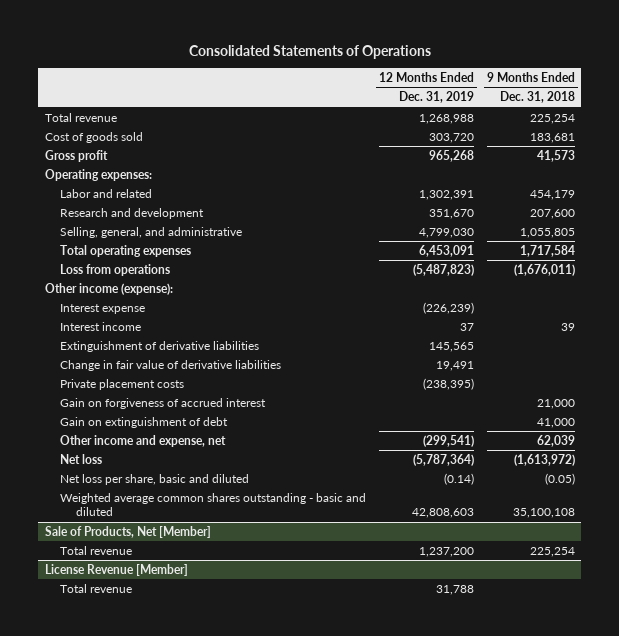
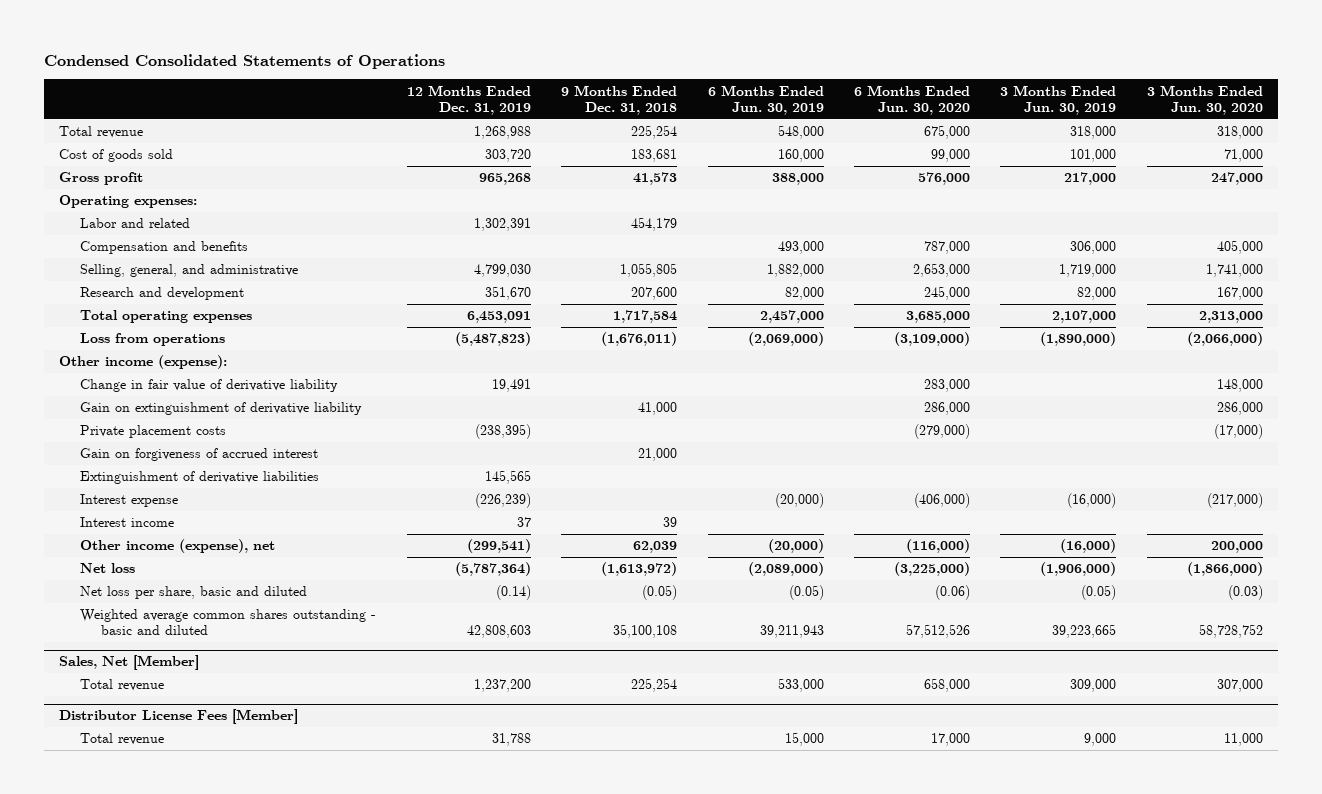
[188,45,431,60] Consolidated Statements of Operations -> [44,53,446,69] Condensed Consolidated Statements of Operations
none -> [707,84,824,115] 6 Months Ended Jun. 30, 2019
none -> [853,84,970,115] 6 Months Ended Jun. 30, 2020
none -> [1000,84,1117,115] 3 Months Ended Jun. 30, 2019
none -> [1146,84,1263,115] 3 Months Ended Jun. 30, 2020
none -> [80,241,249,255] Compensation and benefits
[60,207,205,219] Research and development -> [80,287,245,301] Research and development
[60,359,282,371] Change in fair value of derivative liabilities -> [80,379,339,393] Change in fair value of derivative liability
none -> [80,402,363,416] Gain on extinguishment of derivative liability
[60,416,229,428] Gain on extinguishment of debt -> none
[60,340,260,352] Extinguishment of derivative liabilities -> [80,471,320,485] Extinguishment of derivative liabilities
[60,303,146,314] Interest expense -> [80,494,179,508] Interest expense
[60,321,142,331] Interest income -> [80,517,175,528] Interest income
[60,434,227,447] Other income and expense, net -> [80,539,276,554] Other income (expense), net
[44,525,211,538] Sale of Products, Net [Member] -> none
none -> [59,655,200,671] Sales, Net [Member]
[44,563,188,576] License Revenue [Member] -> none
none -> [59,709,299,725] Distributor License Fees [Member]

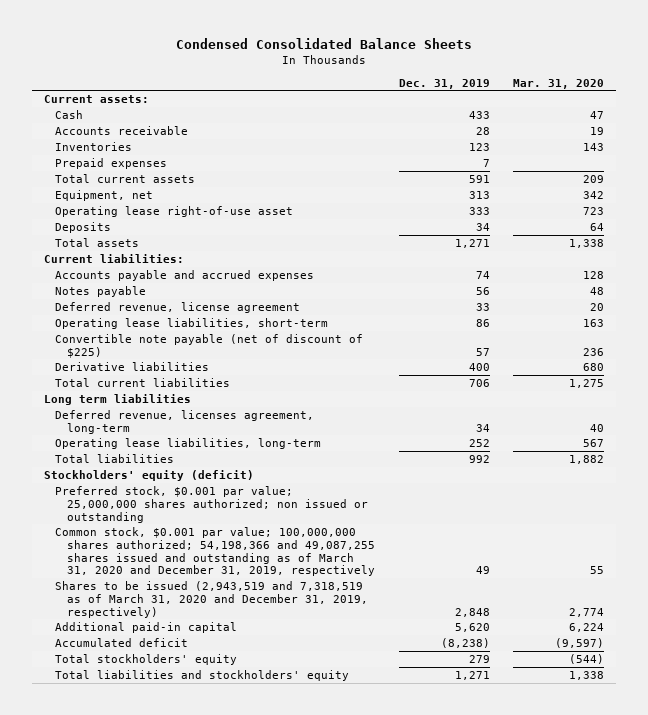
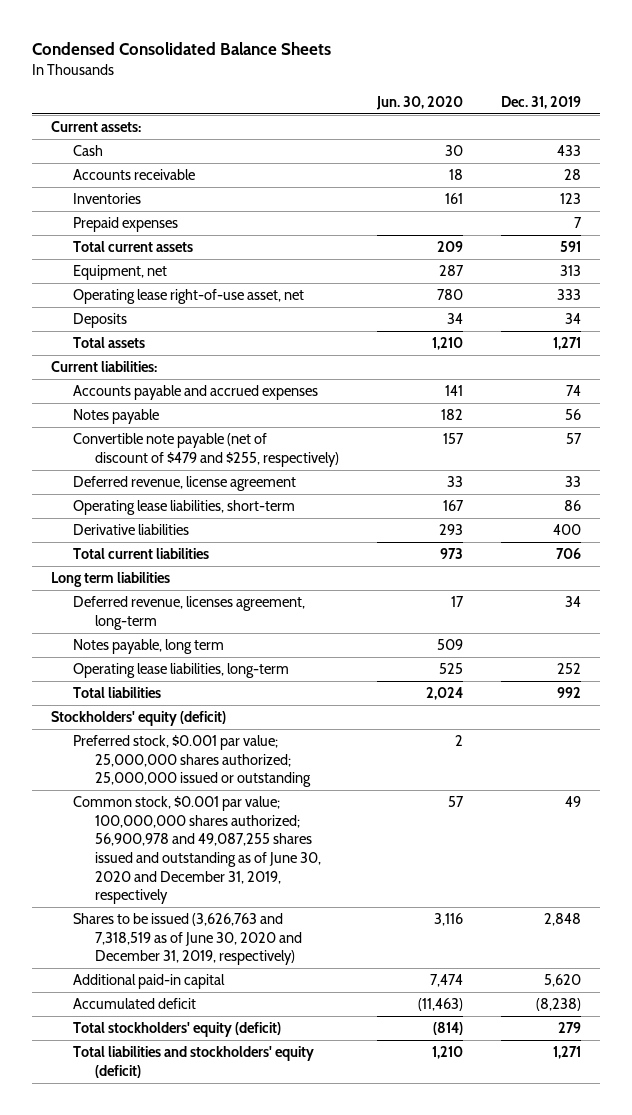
[513,78,605,89] Mar. 31, 2020 -> none
none -> [376,95,464,110] Jun. 30, 2020
[55,205,294,217] Operating lease right-of-use asset -> [73,289,305,305] Operating lease right-of-use asset, net
none -> [73,433,340,467] Convertible note payable (net of discount of $479 and $255, respectively)
[55,333,364,358] Convertible note payable (net of discount of $225) -> none
none -> [73,639,225,655] Notes payable, long term
[55,485,368,523] Preferred stock, $0.001 par value; 25,000,000 shares authorized; non issued or outstanding -> [73,735,312,788] Preferred stock, $0.001 par value; 25,000,000 shares authorized; 25,000,000 issued or outstanding
[55,526,375,577] Common stock, $0.001 par value; 100,000,000 shares authorized; 54,198,366 and 49,087,255 shares issued and outstanding as of March 31, 2020 and December 31, 2019, respectively -> [73,796,322,905] Common stock, $0.001 par value; 100,000,000 shares authorized; 56,900,978 and 49,087,255 shares issued and outstanding as of June 30, 2020 and December 31, 2019, respectively
[55,580,368,618] Shares to be issued (2,943,519 and 7,318,519 as of March 31, 2020 and December 31, 2019, respectively) -> [73,913,303,966] Shares to be issued (3,626,763 and 7,318,519 as of June 30, 2020 and December 31, 2019, respectively)
[55,653,238,665] Total stockholders' equity -> [73,1022,282,1038] Total stockholders' equity (deficit)
[55,669,350,681] Total liabilities and stockholders' equity -> [73,1046,315,1078] Total liabilities and stockholders' equity (deficit)

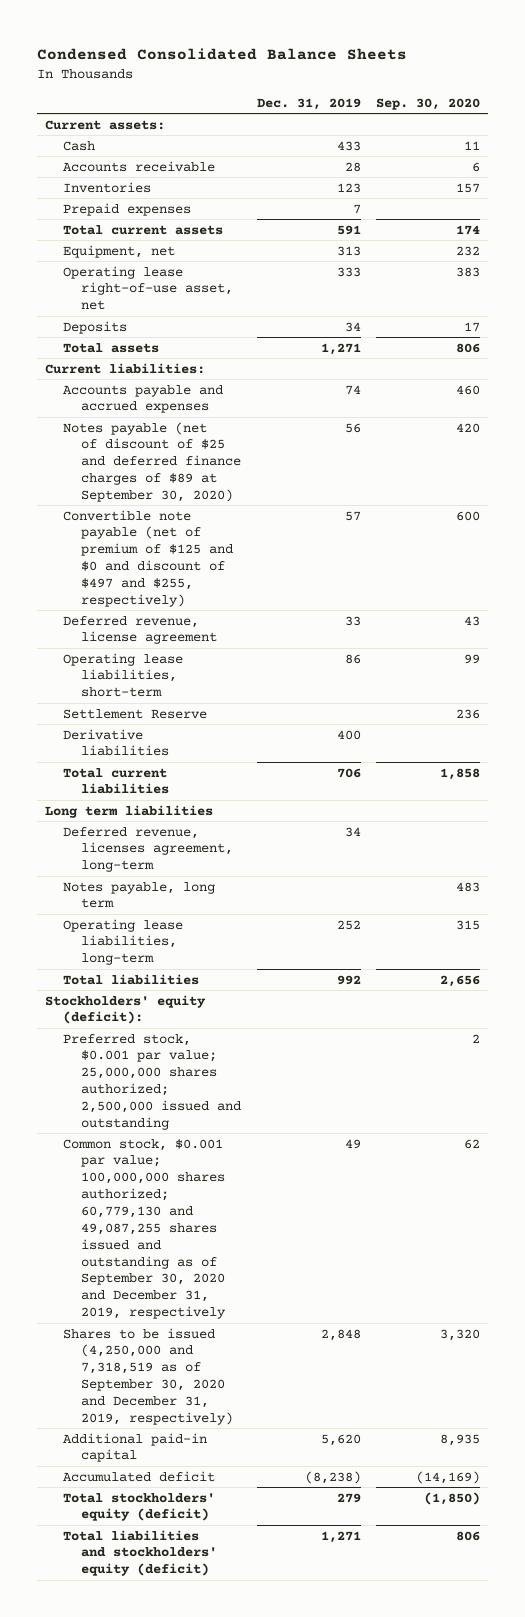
[376,95,464,110] Jun. 30, 2020 -> none
none -> [376,97,481,110] Sep. 30, 2020
[73,409,160,425] Notes payable -> none
none -> [63,421,242,503] Notes payable (net of discount of $25 and deferred finance charges of $89 at September 30, 2020)
[73,433,340,467] Convertible note payable (net of discount of $479 and $255, respectively) -> [63,509,234,607] Convertible note payable (net of premium of $125 and $0 and discount of $497 and $255, respectively)
none -> [63,708,208,719] Settlement Reserve
[51,711,227,727] Stockholders' equity (deficit) -> [45,994,207,1025] Stockholders' equity (deficit):
[73,735,312,788] Preferred stock, $0.001 par value; 25,000,000 shares authorized; 25,000,000 issued or outstanding -> [63,1033,242,1130] Preferred stock, $0.001 par value; 25,000,000 shares authorized; 2,500,000 issued and outstanding
[73,796,322,905] Common stock, $0.001 par value; 100,000,000 shares authorized; 56,900,978 and 49,087,255 shares issued and outstanding as of June 30, 2020 and December 31, 2019, respectively -> [63,1138,227,1320] Common stock, $0.001 par value; 100,000,000 shares authorized; 60,779,130 and 49,087,255 shares issued and outstanding as of September 30, 2020 and December 31, 2019, respectively
[73,913,303,966] Shares to be issued (3,626,763 and 7,318,519 as of June 30, 2020 and December 31, 2019, respectively) -> [63,1327,234,1425] Shares to be issued (4,250,000 and 7,318,519 as of September 30, 2020 and December 31, 2019, respectively)

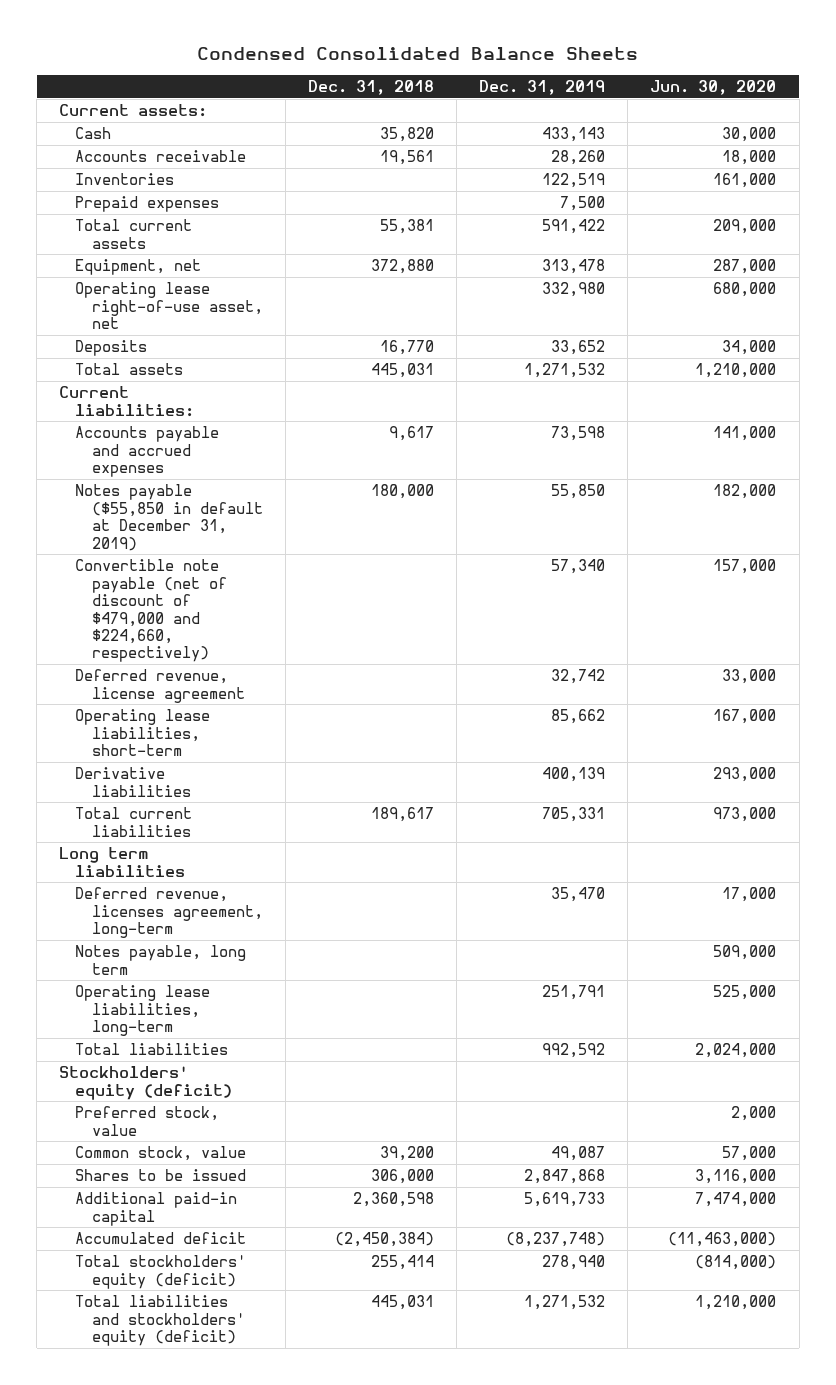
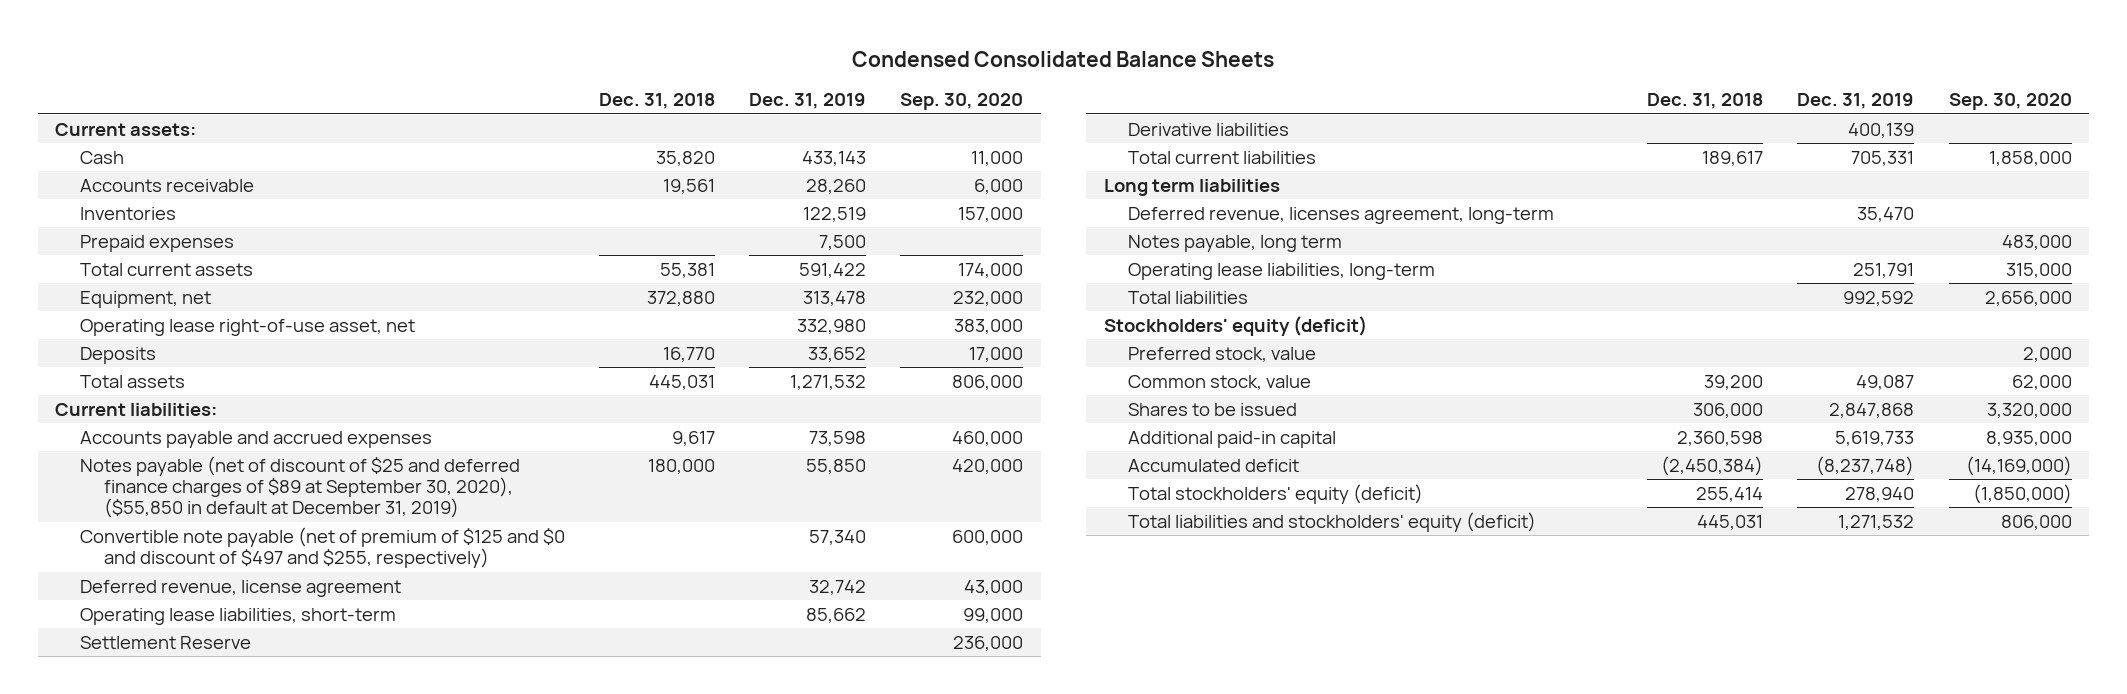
[650,80,777,96] Jun. 30, 2020 -> none
none -> [900,93,1024,111] Sep. 30, 2020
[75,484,263,551] Notes payable ($55,850 in default at December 31, 2019) -> [79,455,520,519] Notes payable (net of discount of $25 and deferred finance charges of $89 at September 30, 2020), ($55,850 in default at December 31, 2019)
[75,559,227,663] Convertible note payable (net of discount of $479,000 and $224,660, respectively) -> [79,526,565,569] Convertible note payable (net of premium of $125 and $0 and discount of $497 and $255, respectively)
none -> [79,635,251,649] Settlement Reserve

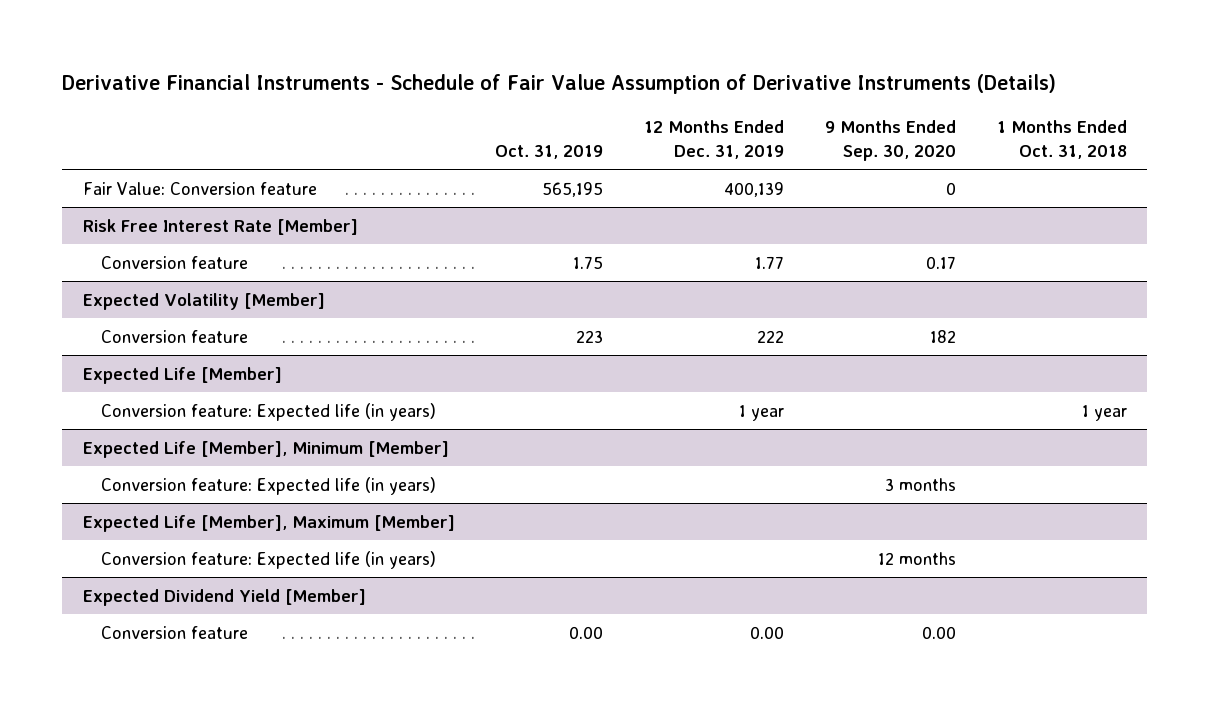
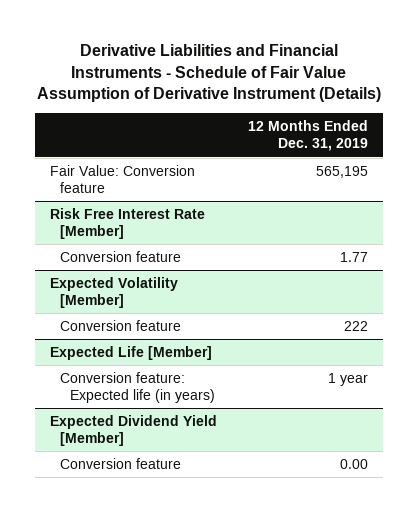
[62,74,1057,95] Derivative Financial Instruments - Schedule of Fair Value Assumption of Derivative Instruments (Details) -> [36,44,381,103] Derivative Liabilities and Financial Instruments - Schedule of Fair Value Assumption of Derivative Instrument (Details)
[495,144,604,159] Oct. 31, 2019 -> none
[825,120,957,161] 9 Months Ended Sep. 30, 2020 -> none
[996,120,1127,159] 1 Months Ended Oct. 31, 2018 -> none
[724,181,785,197] 400,139 -> [315,165,368,178] 565,195
[82,440,449,458] Expected Life [Member], Minimum [Member] -> none
[101,476,437,495] Conversion feature: Expected life (in years) -> none
[82,514,455,532] Expected Life [Member], Maximum [Member] -> none
[101,550,437,569] Conversion feature: Expected life (in years) -> none

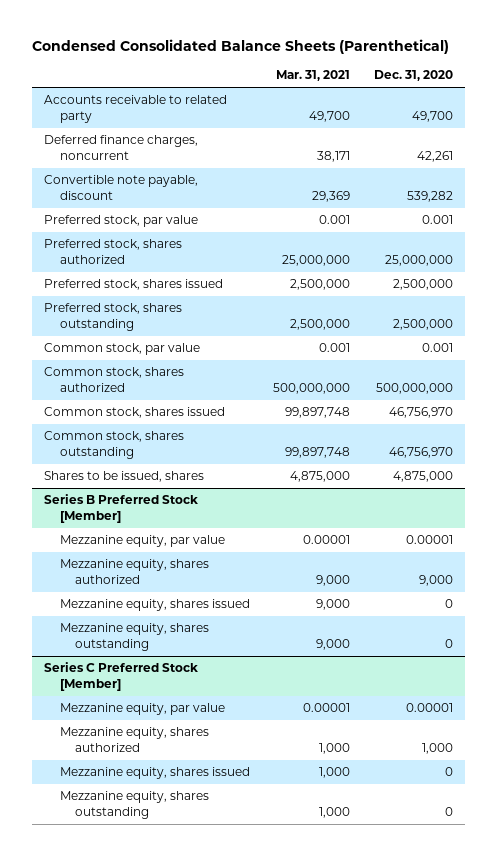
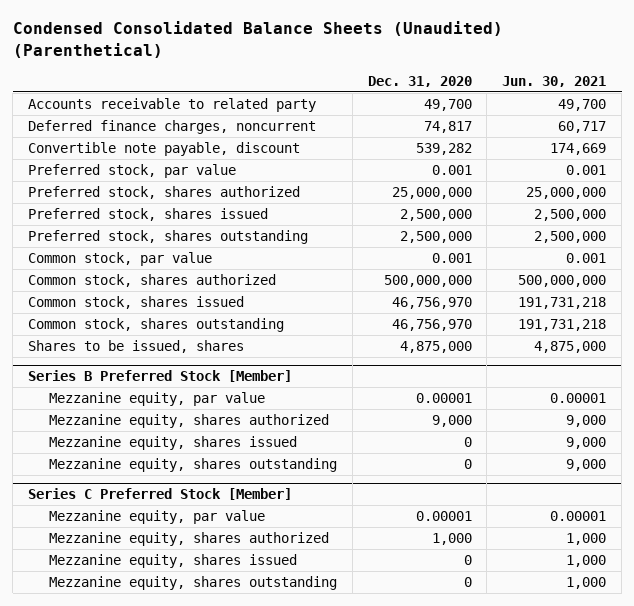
[32,38,450,54] Condensed Consolidated Balance Sheets (Parenthetical) -> [12,21,503,58] Condensed Consolidated Balance Sheets (Unaudited) (Parenthetical)
[276,70,351,82] Mar. 31, 2021 -> none
none -> [502,75,607,87] Jun. 30, 2021
[417,150,454,162] 42,261 -> [423,120,472,133] 74,817

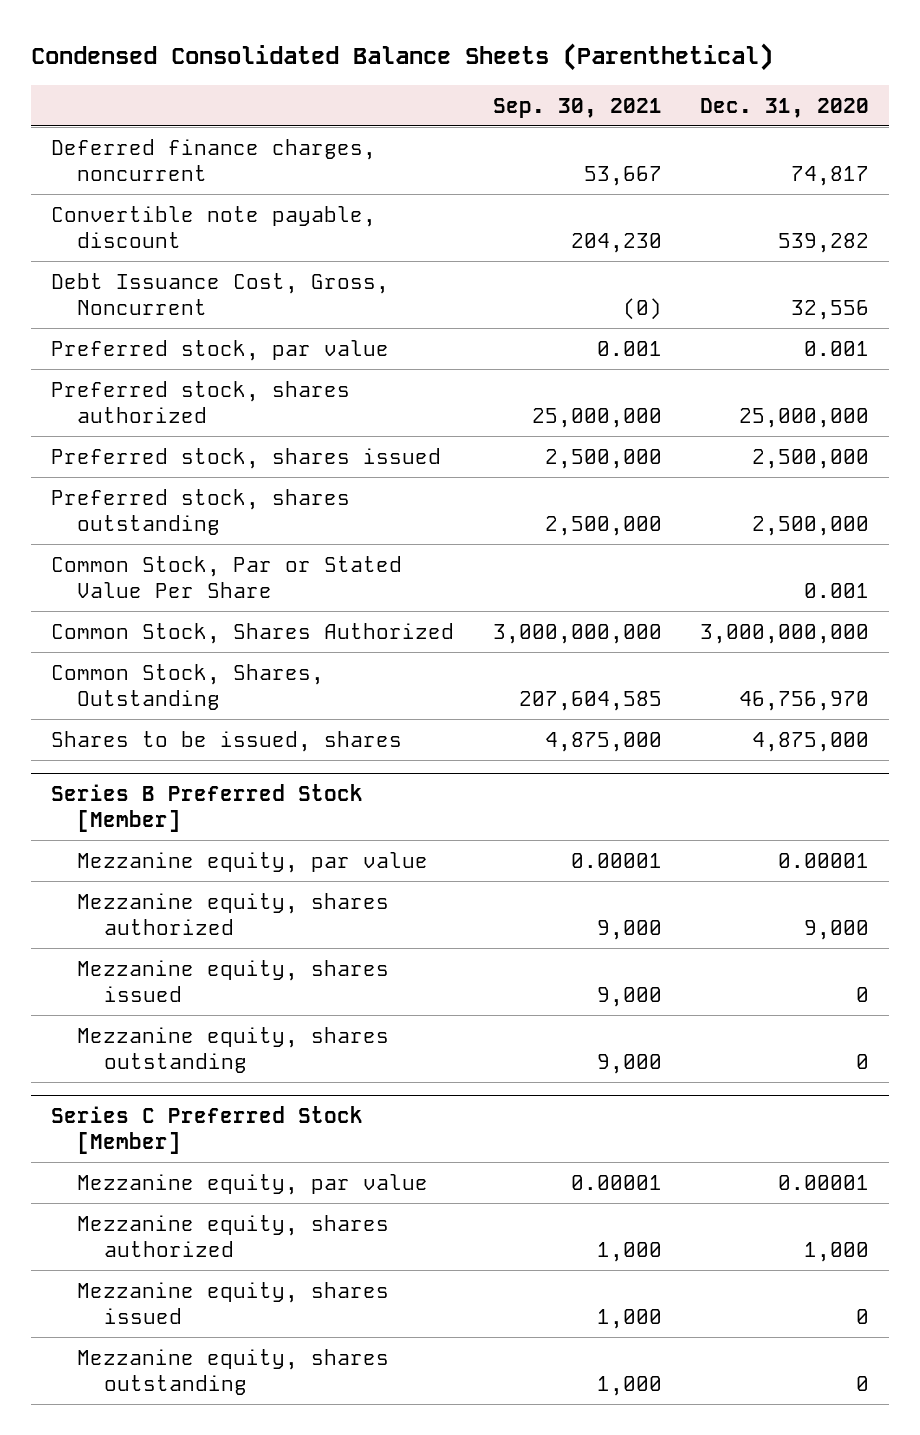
[12,21,503,58] Condensed Consolidated Balance Sheets (Unaudited) (Parenthetical) -> [31,42,774,71] Condensed Consolidated Balance Sheets (Parenthetical)
[502,75,607,87] Jun. 30, 2021 -> none
none -> [492,97,662,118] Sep. 30, 2021
[28,97,317,112] Accounts receivable to related party -> none
none -> [50,273,389,316] Debt Issuance Cost, Gross, Noncurrent
[28,295,245,309] Common stock, shares issued -> none
[28,251,213,266] Common stock, par value -> [50,556,402,599] Common Stock, Par or Stated Value Per Share
[28,273,277,287] Common stock, shares authorized -> [50,623,454,645] Common Stock, Shares Authorized
[383,274,472,287] 500,000,000 -> [700,624,870,645] 3,000,000,000
[28,317,285,332] Common stock, shares outstanding -> [50,664,324,711] Common Stock, Shares, Outstanding

